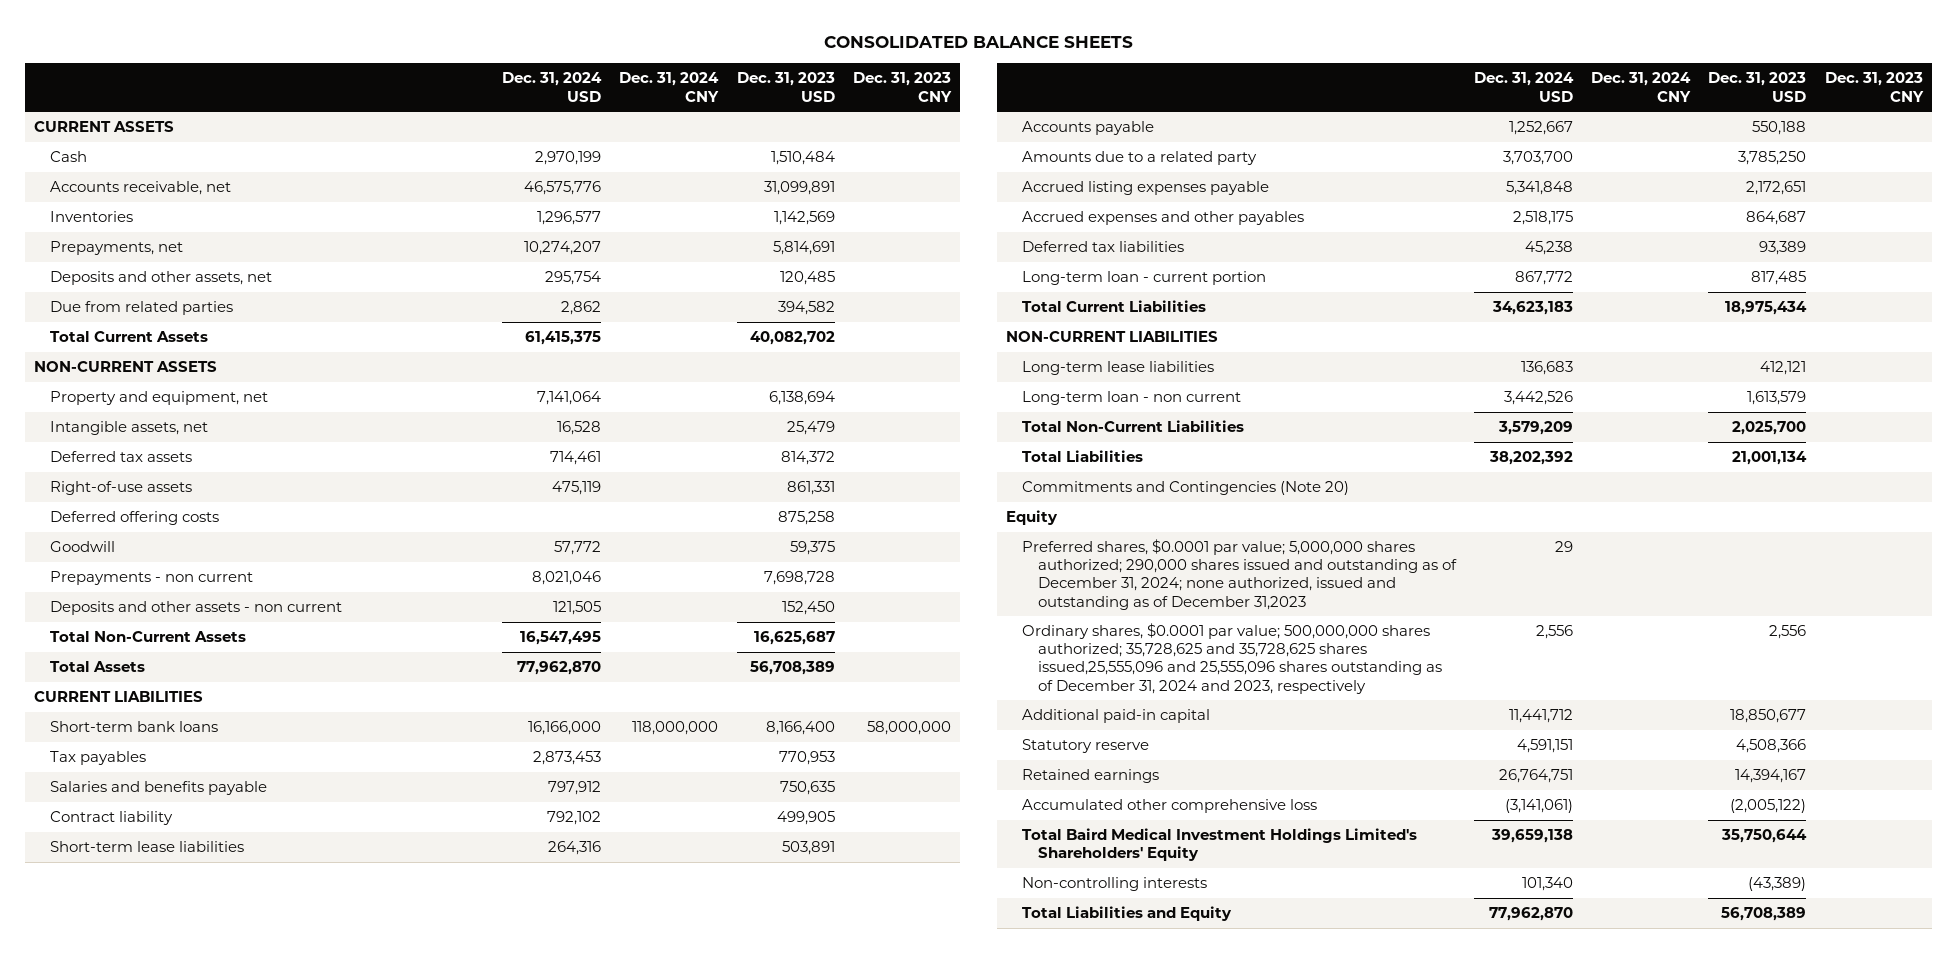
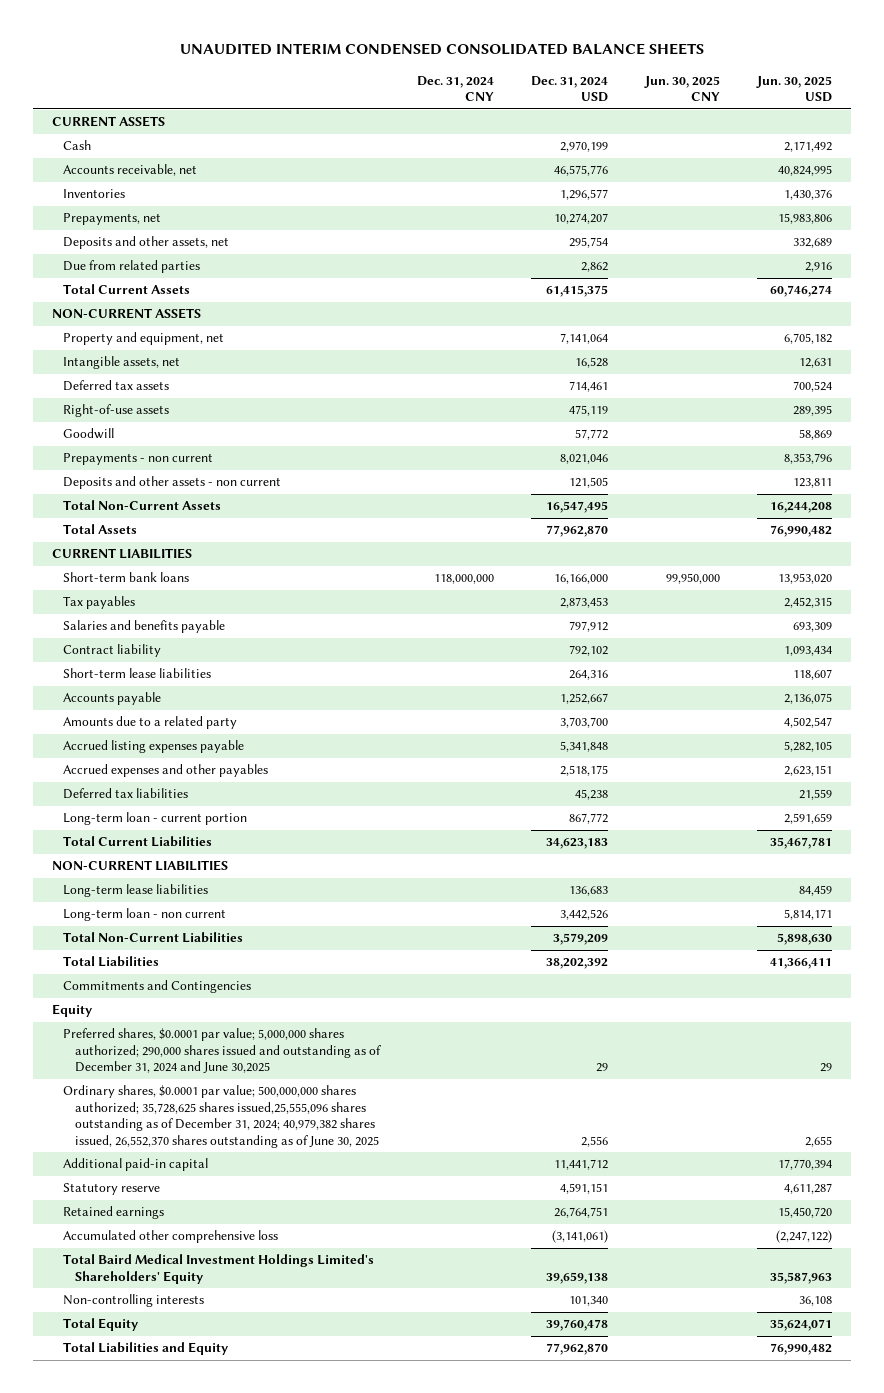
[823,36,1133,49] CONSOLIDATED BALANCE SHEETS -> [179,43,704,56] UNAUDITED INTERIM CONDENSED CONSOLIDATED BALANCE SHEETS
[736,72,835,102] Dec. 31, 2023 USD -> none
[852,72,952,102] Dec. 31, 2023 CNY -> none
none -> [644,75,721,102] Jun. 30, 2025 CNY
none -> [756,75,833,103] Jun. 30, 2025 USD
[50,511,220,526] Deferred offering costs -> none
[1022,481,1350,496] Commitments and Contingencies (Note 20) -> [63,980,252,994] Commitments and Contingencies
[1022,539,1458,610] Preferred shares, $0.0001 par value; 5,000,000 shares authorized; 290,000 shares issued and outstanding as of December 31, 2024; none authorized, issued and outstanding as of December 31,2023 -> [63,1028,381,1074] Preferred shares, $0.0001 par value; 5,000,000 shares authorized; 290,000 shares issued and outstanding as of December 31, 2024 and June 30,2025
[1022,623,1443,694] Ordinary shares, $0.0001 par value; 500,000,000 shares authorized; 35,728,625 and 35,728,625 shares issued,25,555,096 and 25,555,096 shares outstanding as of December 31, 2024 and 2023, respectively -> [63,1085,379,1148] Ordinary shares, $0.0001 par value; 500,000,000 shares authorized; 35,728,625 shares issued,25,555,096 shares outstanding as of December 31, 2024; 40,979,382 shares issued, 26,552,370 shares outstanding as of June 30, 2025
none -> [63,1318,139,1332] Total Equity

